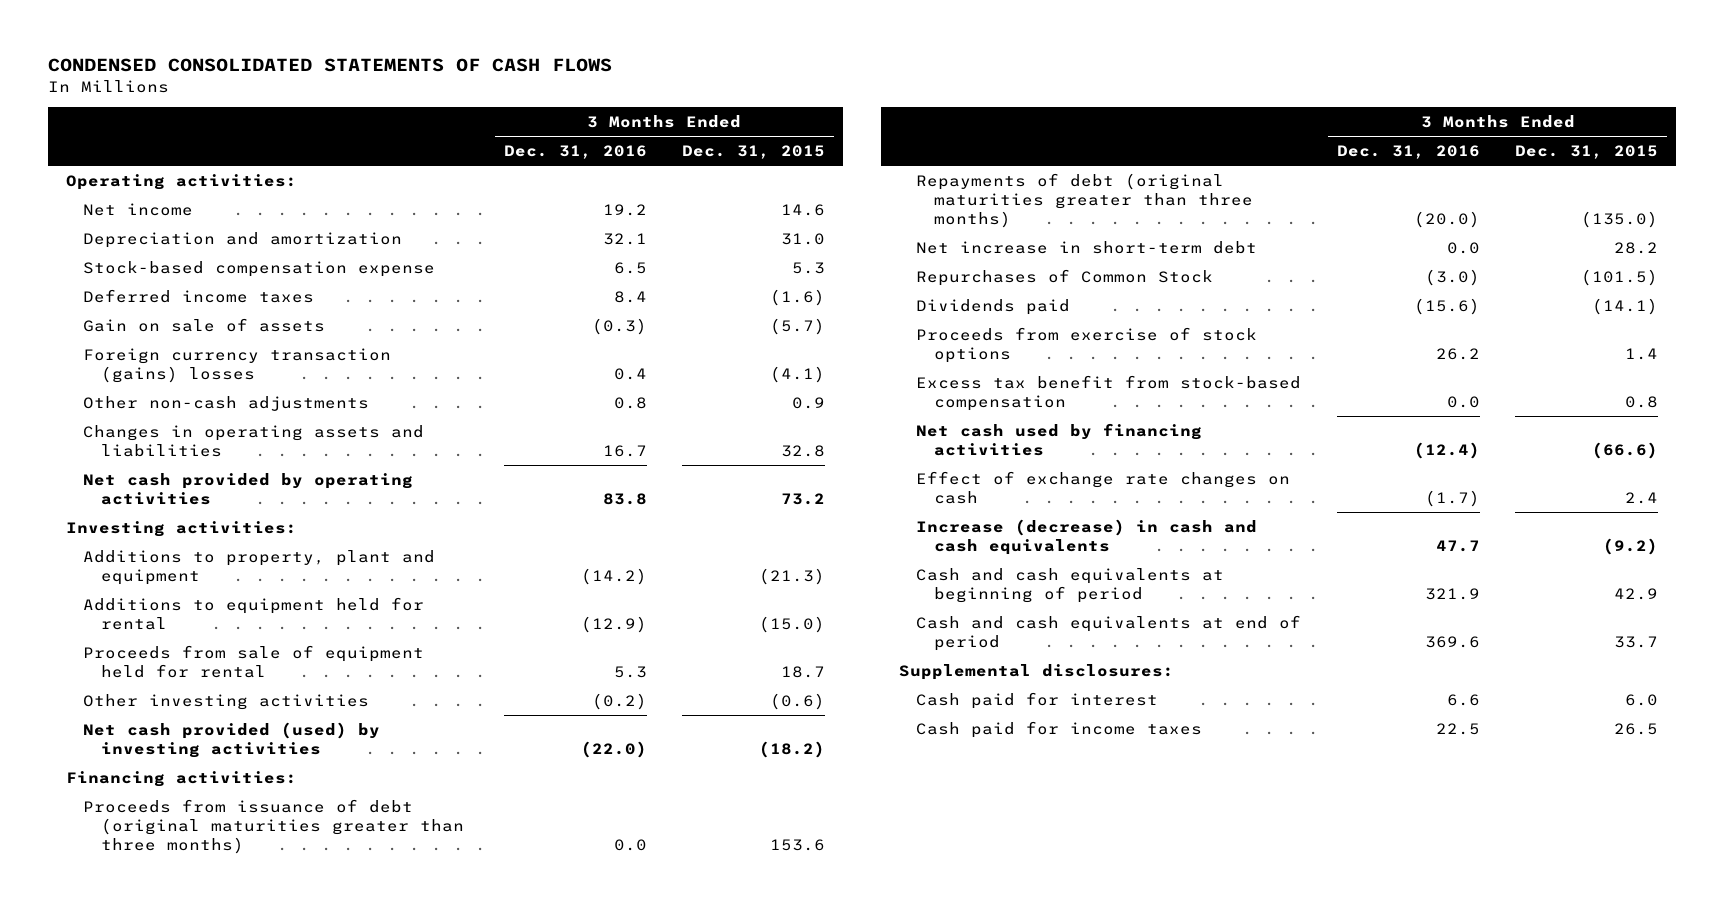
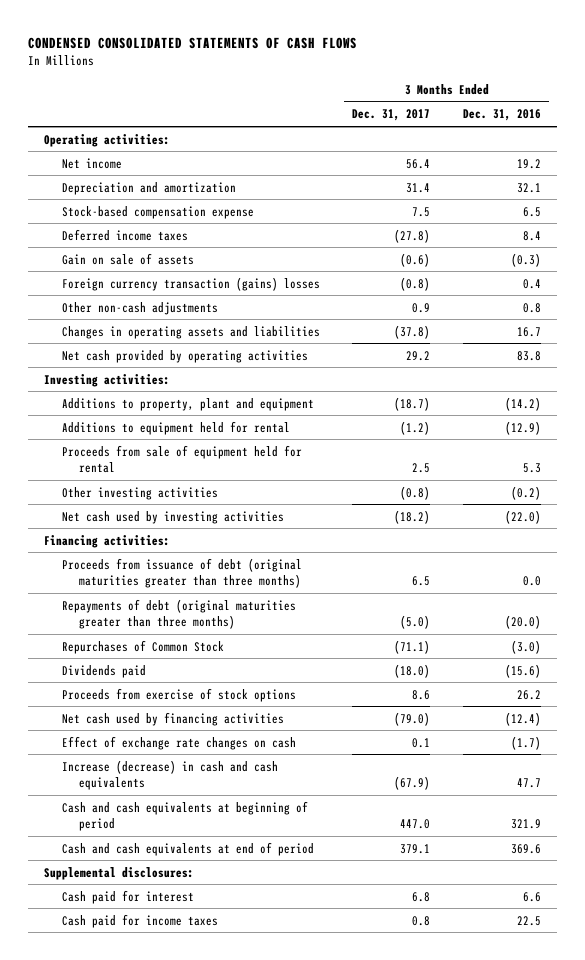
[682,144,826,159] Dec. 31, 2015 -> none
none -> [352,109,431,122] Dec. 31, 2017
[83,721,381,758] Net cash provided (used) by investing activities -> [61,510,284,524] Net cash used by investing activities
[916,240,1258,254] Net increase in short-term debt -> none
[916,374,1302,411] Excess tax benefit from stock-based compensation -> none

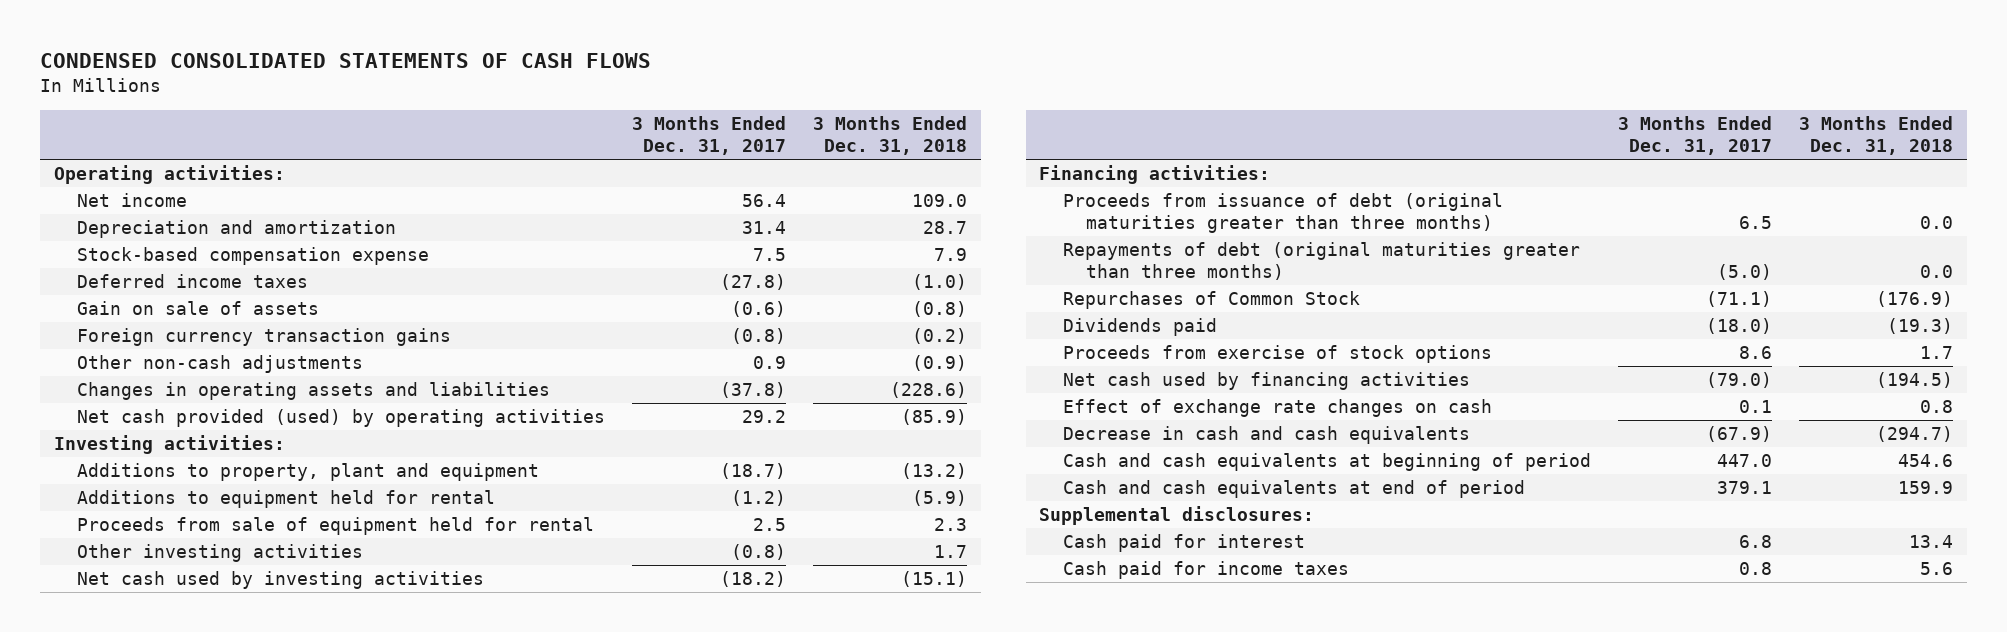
[462,109,541,122] Dec. 31, 2016 -> none
none -> [813,116,968,156] 3 Months Ended Dec. 31, 2018
[61,276,320,291] Foreign currency transaction (gains) losses -> [76,328,451,347] Foreign currency transaction gains
[61,349,308,363] Net cash provided by operating activities -> [76,409,605,428] Net cash provided (used) by operating activities
[61,759,278,790] Increase (decrease) in cash and cash equivalents -> [1062,426,1470,445] Decrease in cash and cash equivalents

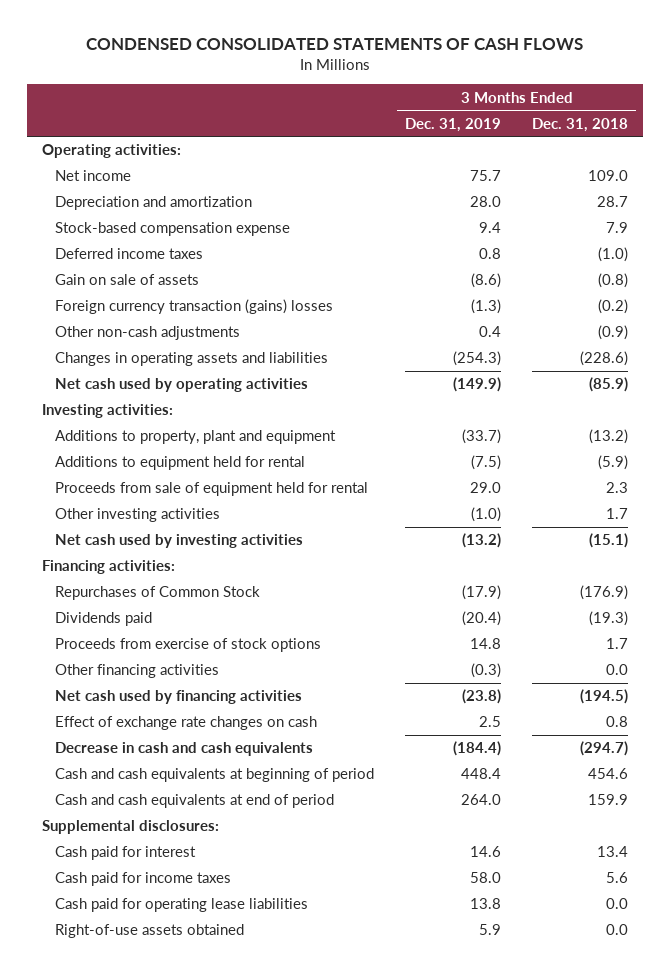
[631,116,786,156] 3 Months Ended Dec. 31, 2017 -> none
none -> [405,117,502,132] Dec. 31, 2019
[76,328,451,347] Foreign currency transaction gains -> [55,299,334,315] Foreign currency transaction (gains) losses
[76,409,605,428] Net cash provided (used) by operating activities -> [55,378,309,393] Net cash used by operating activities
[1062,193,1503,234] Proceeds from issuance of debt (original maturities greater than three months) -> none
[1062,242,1580,281] Repayments of debt (original maturities greater than three months) -> none
none -> [55,664,220,679] Other financing activities
none -> [55,898,309,913] Cash paid for operating lease liabilities
none -> [55,924,245,939] Right-of-use assets obtained

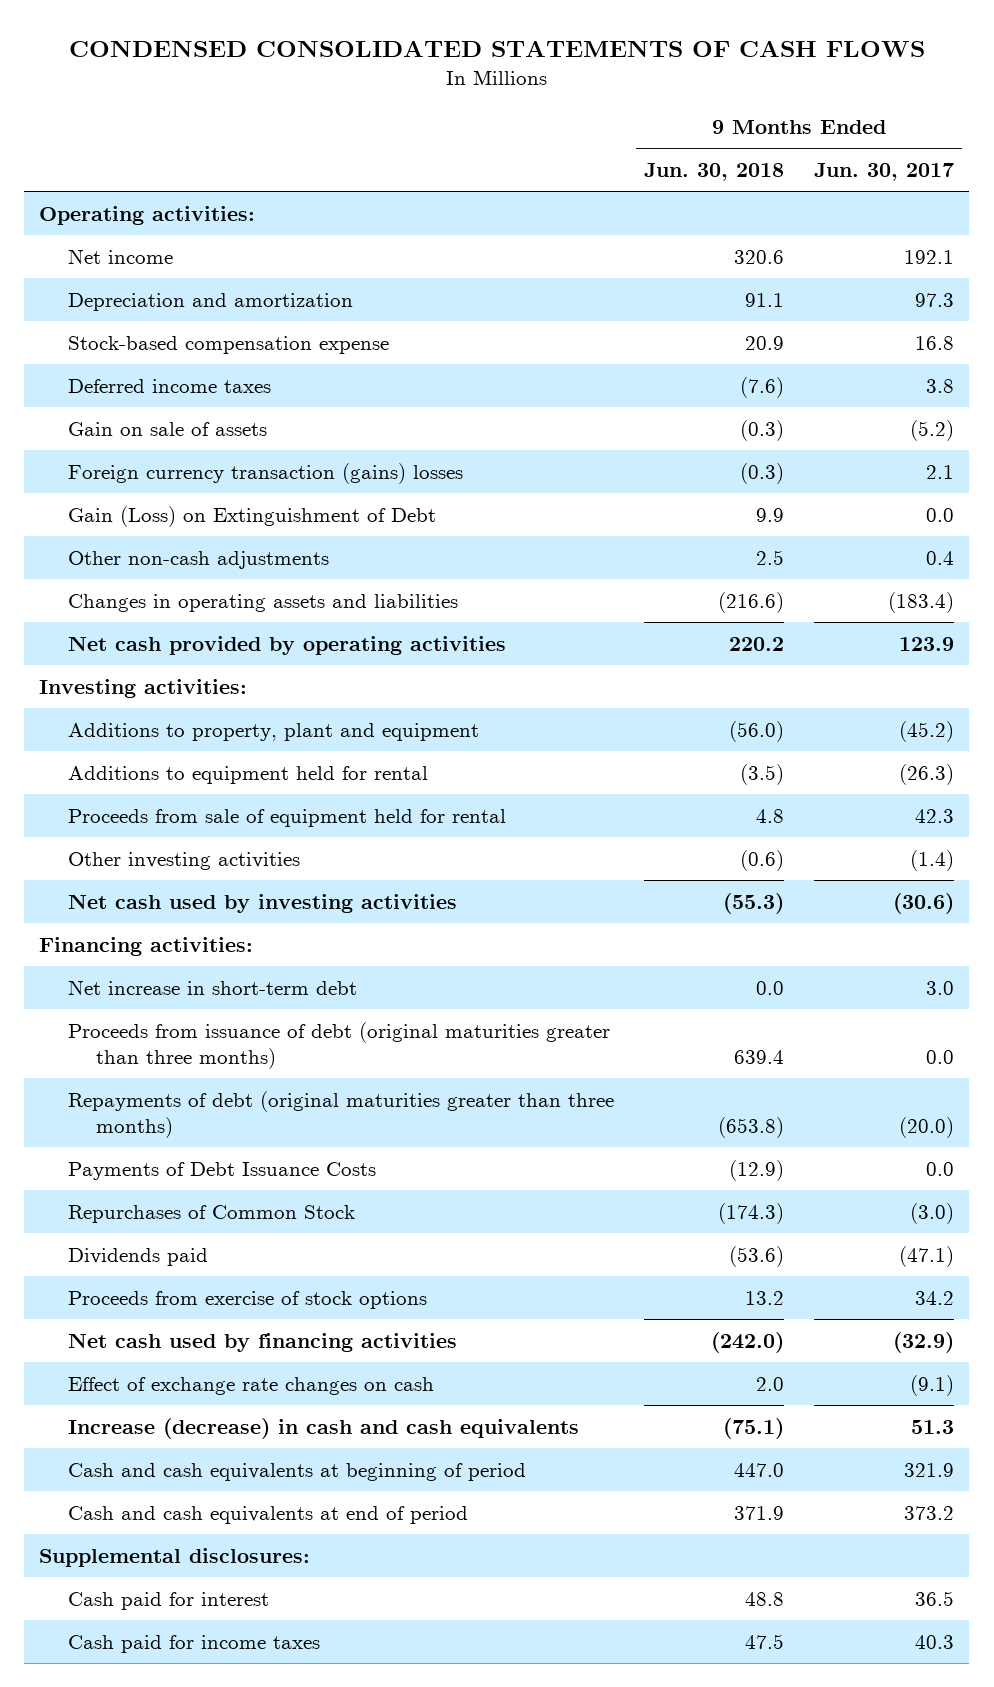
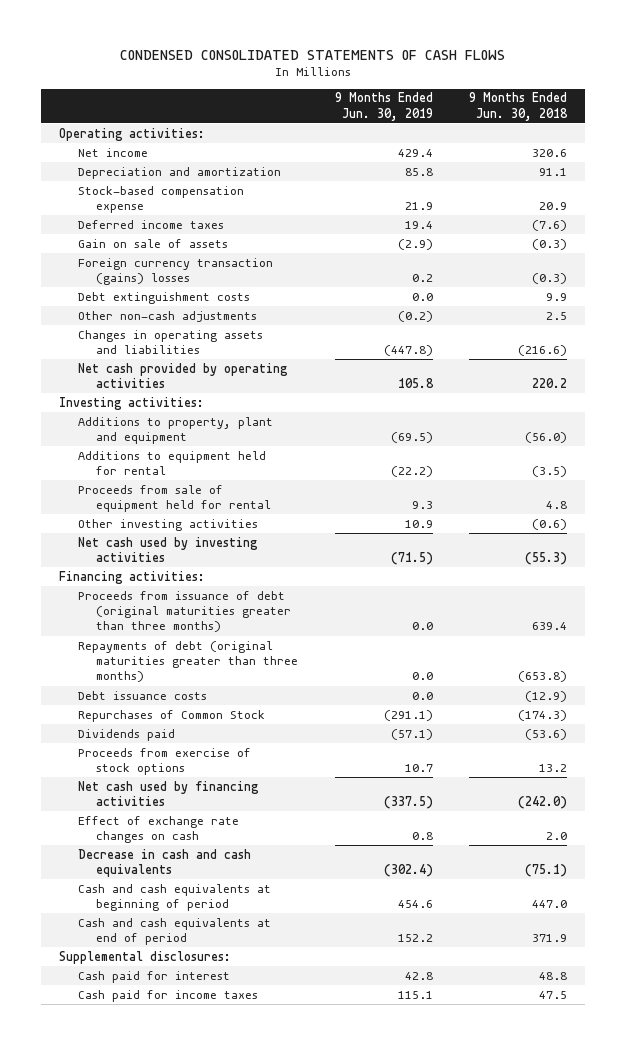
[814,162,955,181] Jun. 30, 2017 -> none
none -> [334,92,433,121] 9 Months Ended Jun. 30, 2019
[67,505,436,527] Gain (Loss) on Extinguishment of Debt -> none
none -> [77,291,250,304] Debt extinguishment costs
[67,979,357,995] Net increase in short-term debt -> none
[67,1161,376,1180] Payments of Debt Issuance Costs -> [77,690,207,700] Debt issuance costs
[67,1417,579,1439] Increase (decrease) in cash and cash equivalents -> [77,848,251,878] Decrease in cash and cash equivalents

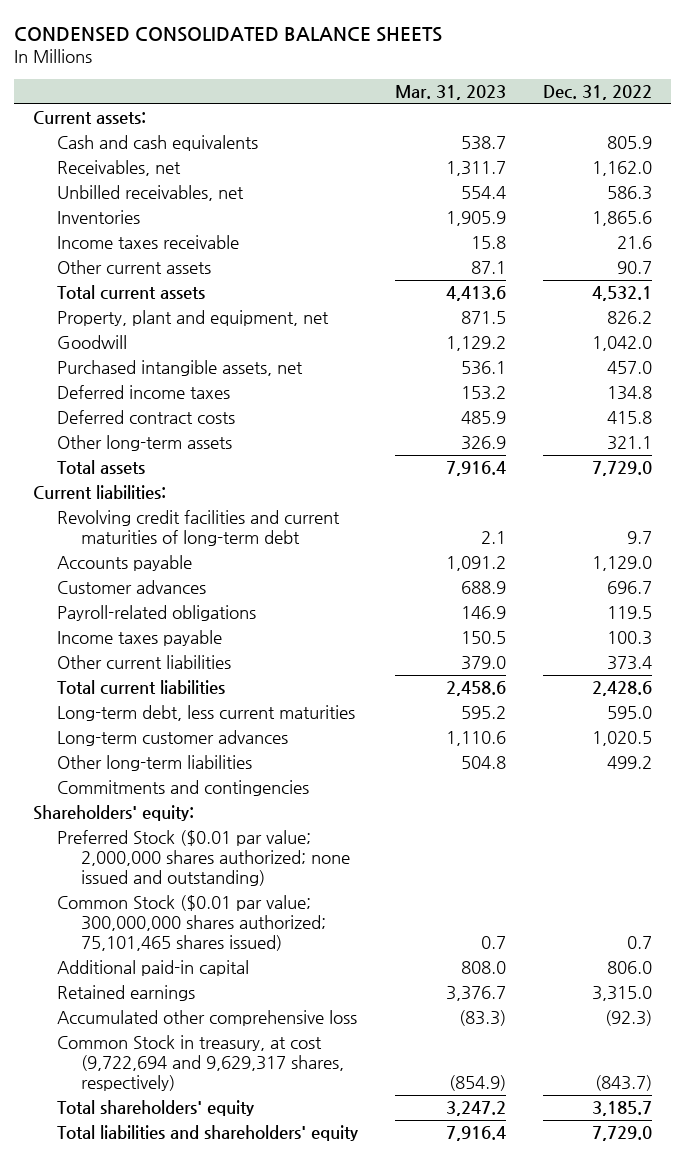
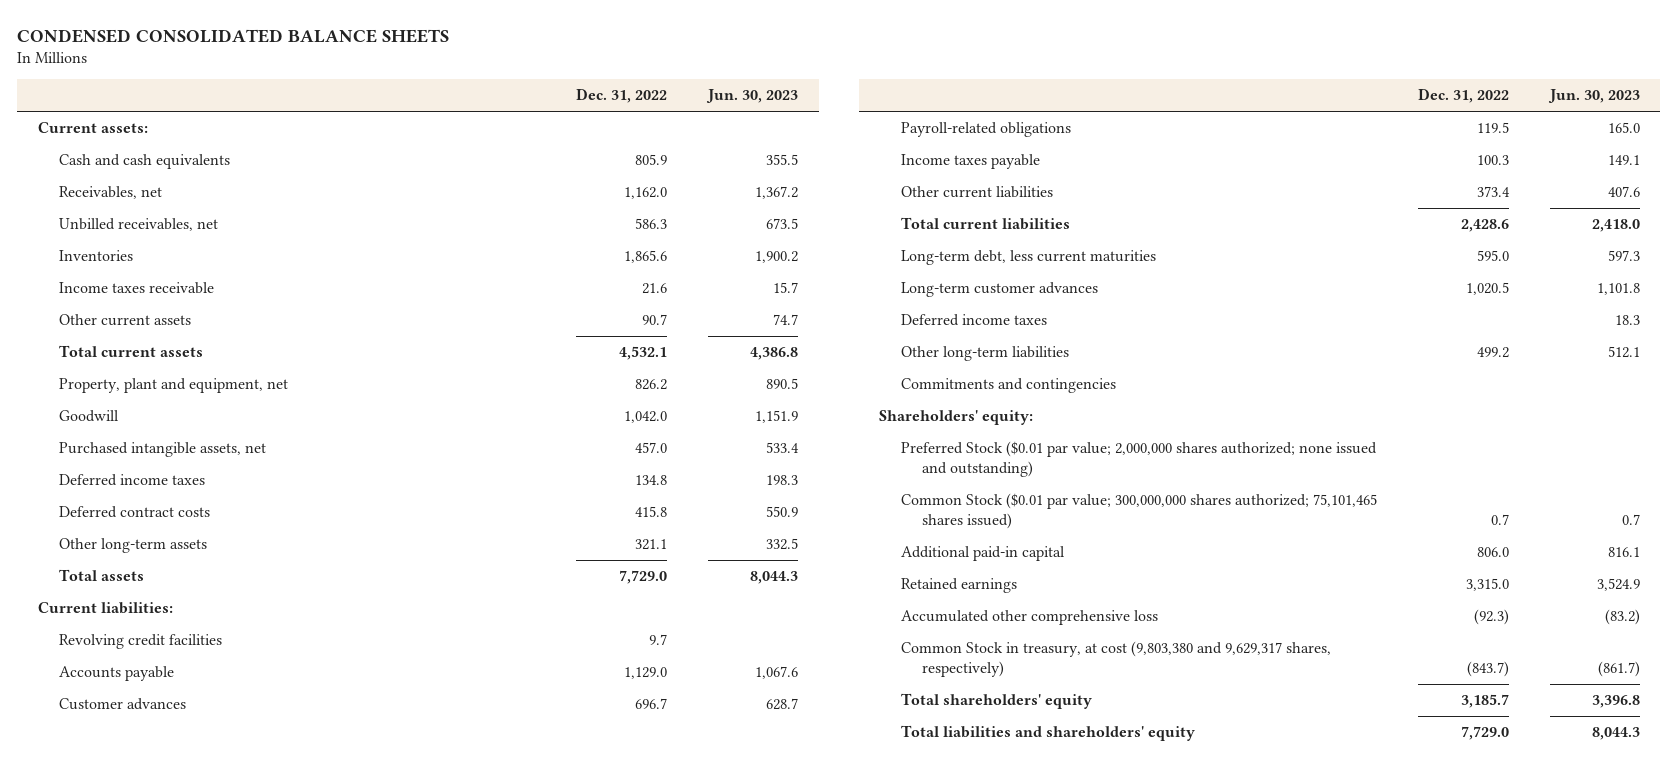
[395,85,507,101] Mar. 31, 2023 -> none
none -> [706,89,799,104] Jun. 30, 2023
[57,510,341,547] Revolving credit facilities and current maturities of long-term debt -> none
none -> [59,634,223,650] Revolving credit facilities
none -> [900,314,1047,327] Deferred income taxes
[57,1035,345,1092] Common Stock in treasury, at cost (9,722,694 and 9,629,317 shares, respectively) -> [900,641,1331,678] Common Stock in treasury, at cost (9,803,380 and 9,629,317 shares, respectively)

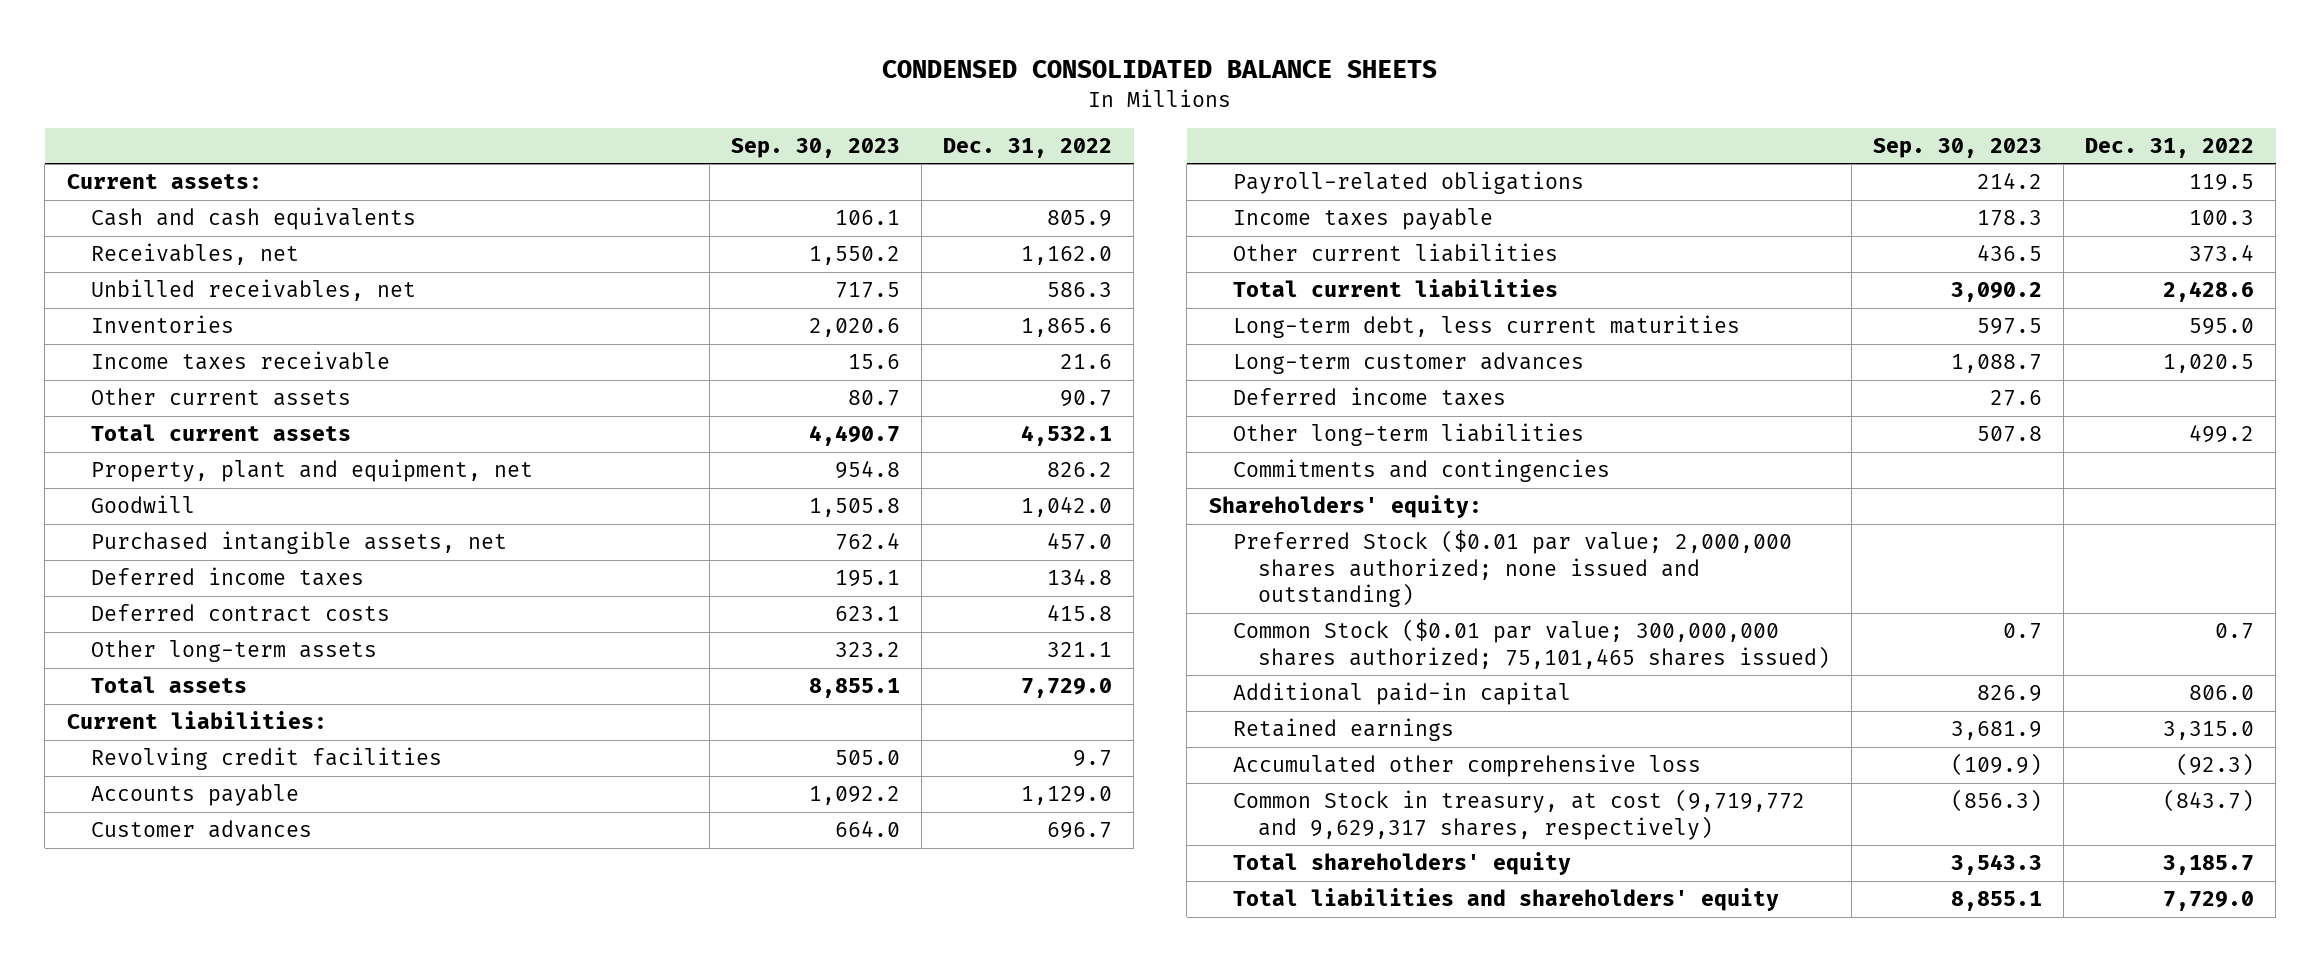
[706,89,799,104] Jun. 30, 2023 -> none
none -> [731,137,901,158] Sep. 30, 2023
[900,641,1331,678] Common Stock in treasury, at cost (9,803,380 and 9,629,317 shares, respectively) -> [1233,789,1806,840] Common Stock in treasury, at cost (9,719,772 and 9,629,317 shares, respectively)

